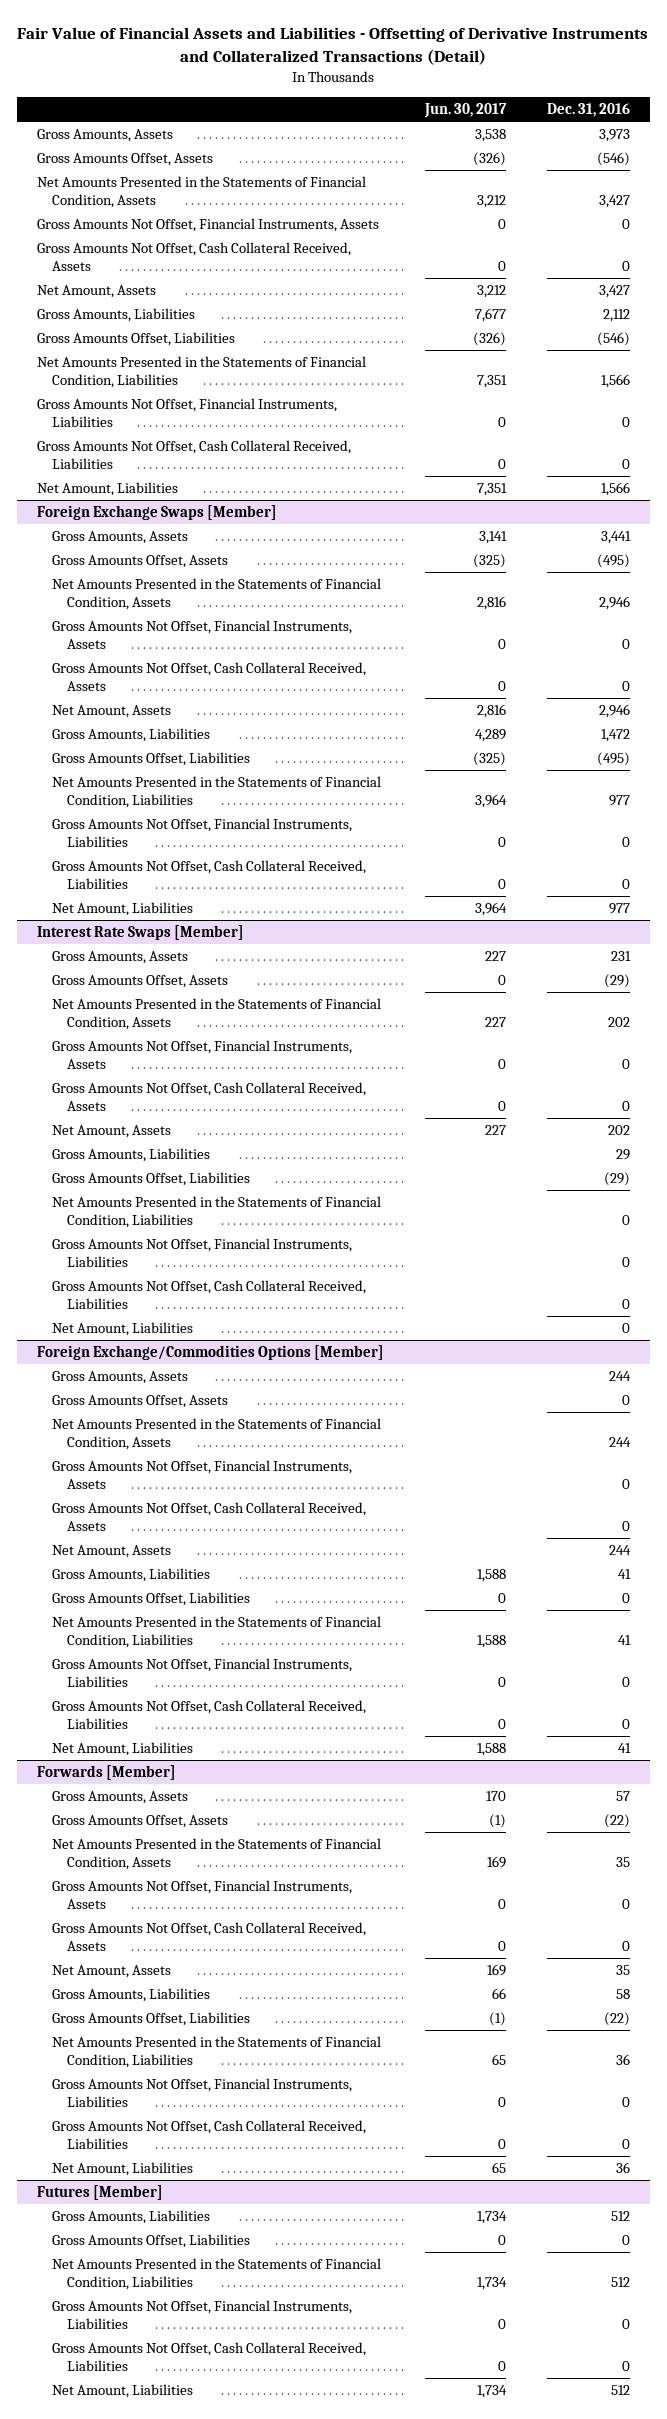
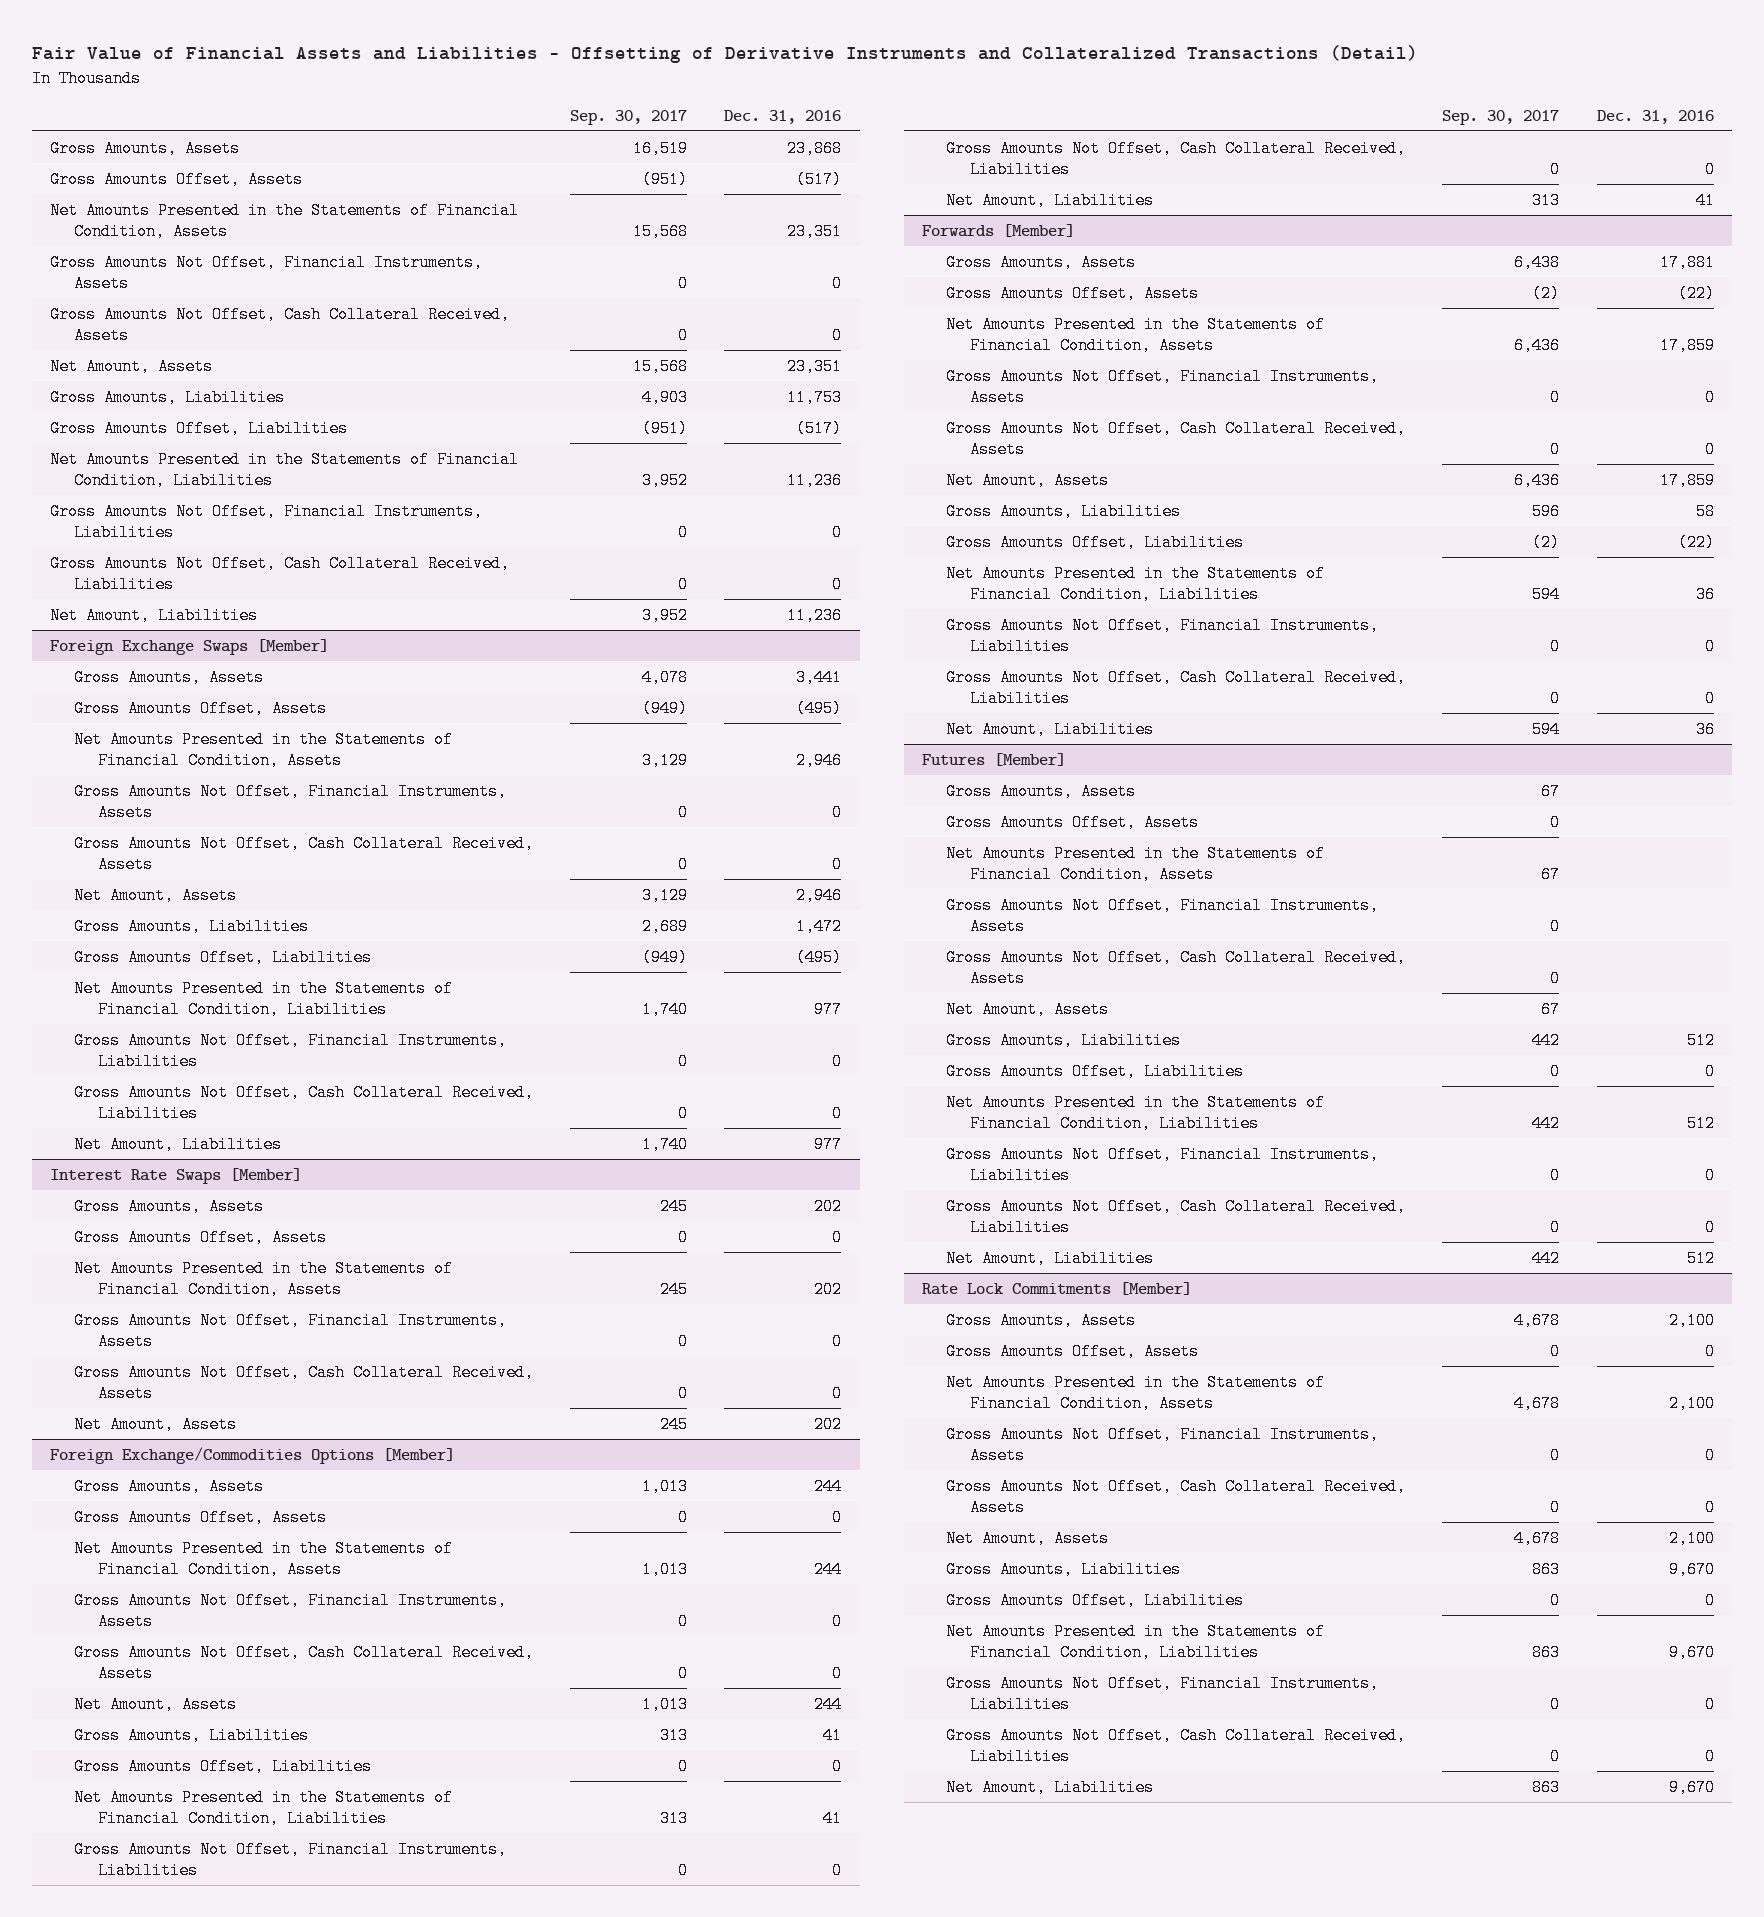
[423,102,507,118] Jun. 30, 2017 -> none
none -> [570,109,688,125] Sep. 30, 2017
[598,129,630,143] 3,973 -> [787,139,843,157] 23,868
[596,152,630,167] (546) -> [796,170,843,188] (517)
[598,194,630,208] 3,427 -> [787,222,843,240] 23,351
[598,285,630,299] 3,427 -> [787,357,843,375] 23,351
[602,309,630,323] 2,112 -> [787,388,843,406] 11,753
[596,332,630,347] (546) -> [796,419,843,437] (517)
[600,373,630,388] 1,566 -> [787,471,843,489] 11,236
[600,482,630,497] 1,566 -> [787,606,843,624] 11,236
[610,951,631,962] 231 -> [814,1197,843,1215] 202
[603,974,630,989] (29) -> [832,1228,843,1246] 0
[52,1148,211,1163] Gross Amounts, Liabilities -> none
[52,1172,251,1187] Gross Amounts Offset, Liabilities -> none
[52,1196,382,1228] Net Amounts Presented in the Statements of Financial Condition, Liabilities -> none
[52,1238,353,1267] Gross Amounts Not Offset, Financial Instruments, Liabilities -> none
[52,1280,367,1309] Gross Amounts Not Offset, Cash Collateral Received, Liabilities -> none
[52,1322,194,1337] Net Amount, Liabilities -> none
[615,1791,630,1802] 57 -> [1659,253,1715,271] 17,881
[615,1856,630,1867] 35 -> [1659,336,1715,354] 17,859
[615,1965,630,1976] 35 -> [1659,471,1715,489] 17,859
none -> [946,782,1137,800] Gross Amounts, Assets
none -> [946,813,1200,831] Gross Amounts Offset, Assets
none -> [946,844,1326,883] Net Amounts Presented in the Statements of Financial Condition, Assets
none -> [946,896,1380,935] Gross Amounts Not Offset, Financial Instruments, Assets
none -> [946,948,1407,987] Gross Amounts Not Offset, Cash Collateral Received, Assets
none -> [946,1000,1110,1018] Net Amount, Assets
none -> [922,1281,1193,1295] Rate Lock Commitments [Member]
none -> [946,1311,1137,1329] Gross Amounts, Assets
none -> [946,1342,1200,1360] Gross Amounts Offset, Assets
none -> [946,1373,1326,1412] Net Amounts Presented in the Statements of Financial Condition, Assets
none -> [946,1425,1380,1464] Gross Amounts Not Offset, Financial Instruments, Assets
none -> [946,1477,1407,1516] Gross Amounts Not Offset, Cash Collateral Received, Assets
none -> [946,1529,1110,1547] Net Amount, Assets
none -> [946,1560,1182,1578] Gross Amounts, Liabilities
none -> [946,1591,1245,1609] Gross Amounts Offset, Liabilities
none -> [946,1622,1326,1661] Net Amounts Presented in the Statements of Financial Condition, Liabilities
none -> [946,1674,1380,1713] Gross Amounts Not Offset, Financial Instruments, Liabilities
none -> [946,1726,1407,1765] Gross Amounts Not Offset, Cash Collateral Received, Liabilities
none -> [946,1778,1155,1796] Net Amount, Liabilities

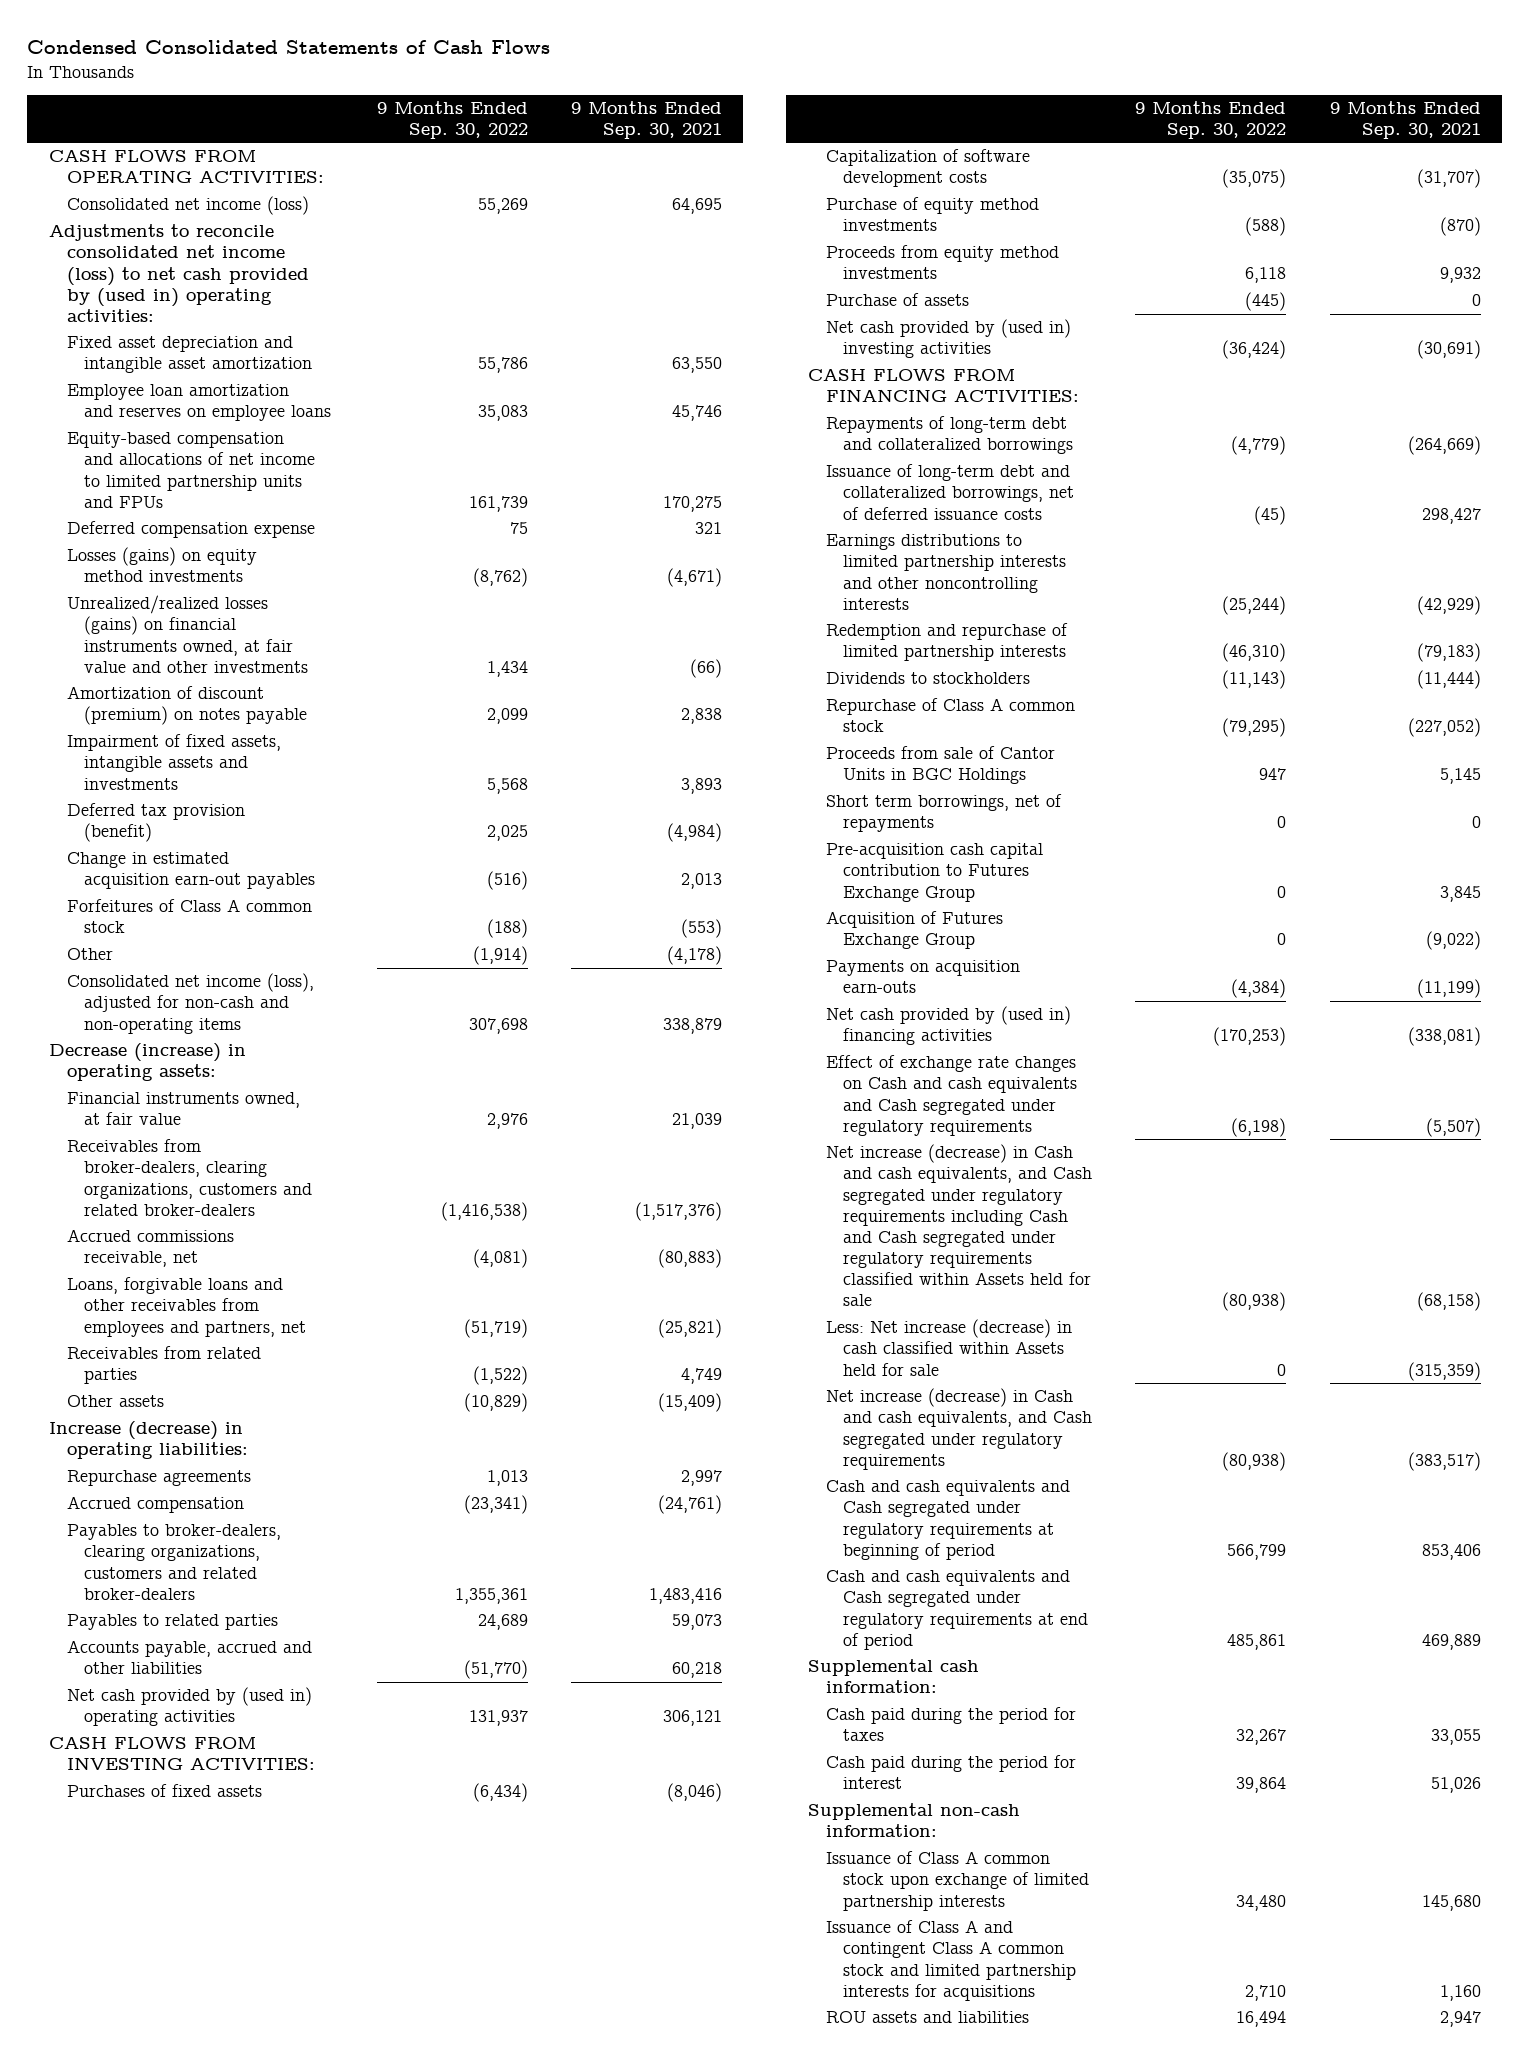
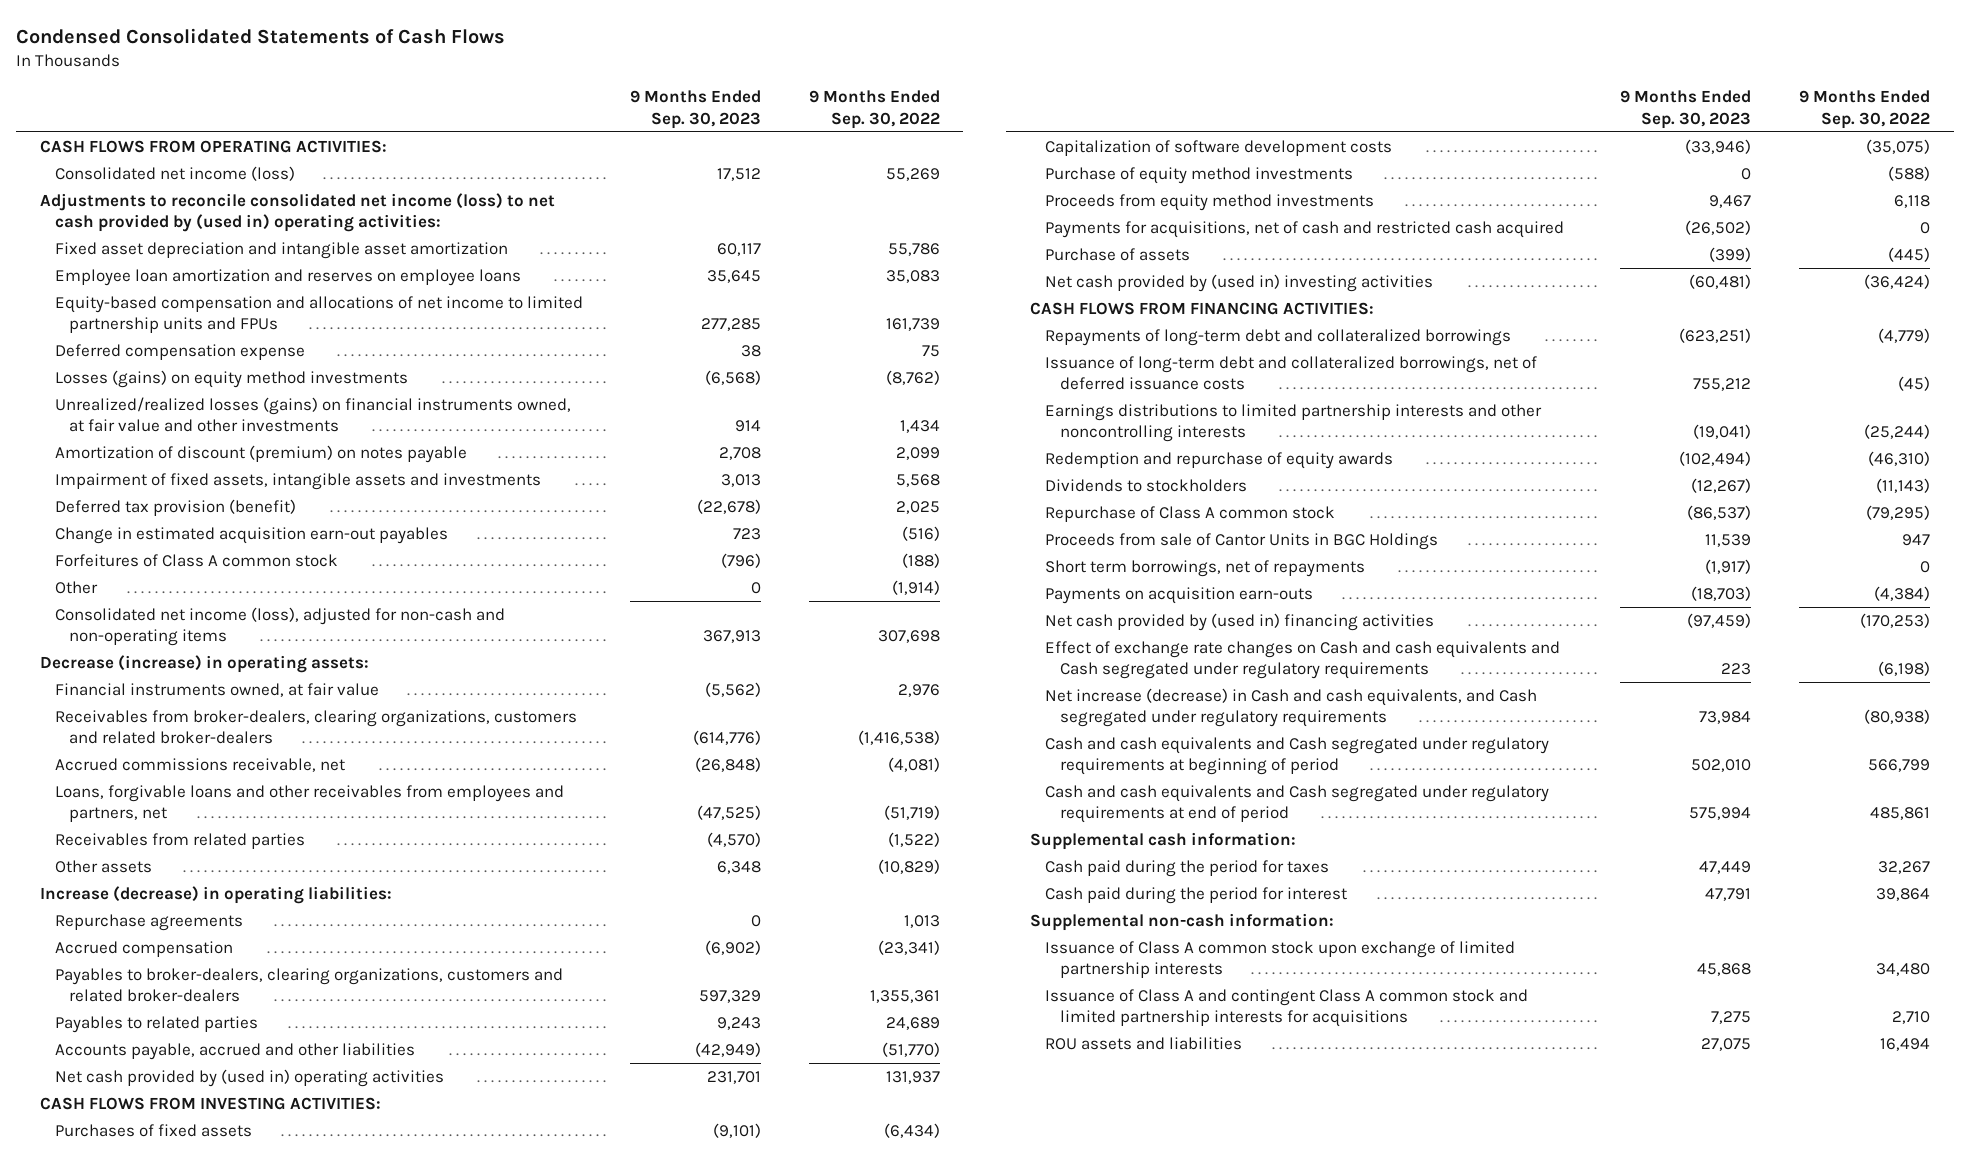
[570,101,722,140] 9 Months Ended Sep. 30, 2021 -> none
none -> [630,90,762,129] 9 Months Ended Sep. 30, 2023
none -> [1044,220,1564,238] Payments for acquisitions, net of cash and restricted cash acquired
[825,623,1068,662] Redemption and repurchase of limited partnership interests -> [1044,451,1393,469] Redemption and repurchase of equity awards
[825,843,1043,902] Pre-acquisition cash capital contribution to Futures Exchange Group -> none
[825,911,1003,950] Acquisition of Futures Exchange Group -> none
[825,1144,1093,1307] Net increase (decrease) in Cash and cash equivalents, and Cash segregated under regulatory requirements including Cash and Cash segregated under regulatory requirements classified within Assets held for sale -> none
[825,1319,1072,1376] Less: Net increase (decrease) in cash classified within Assets held for sale -> none

